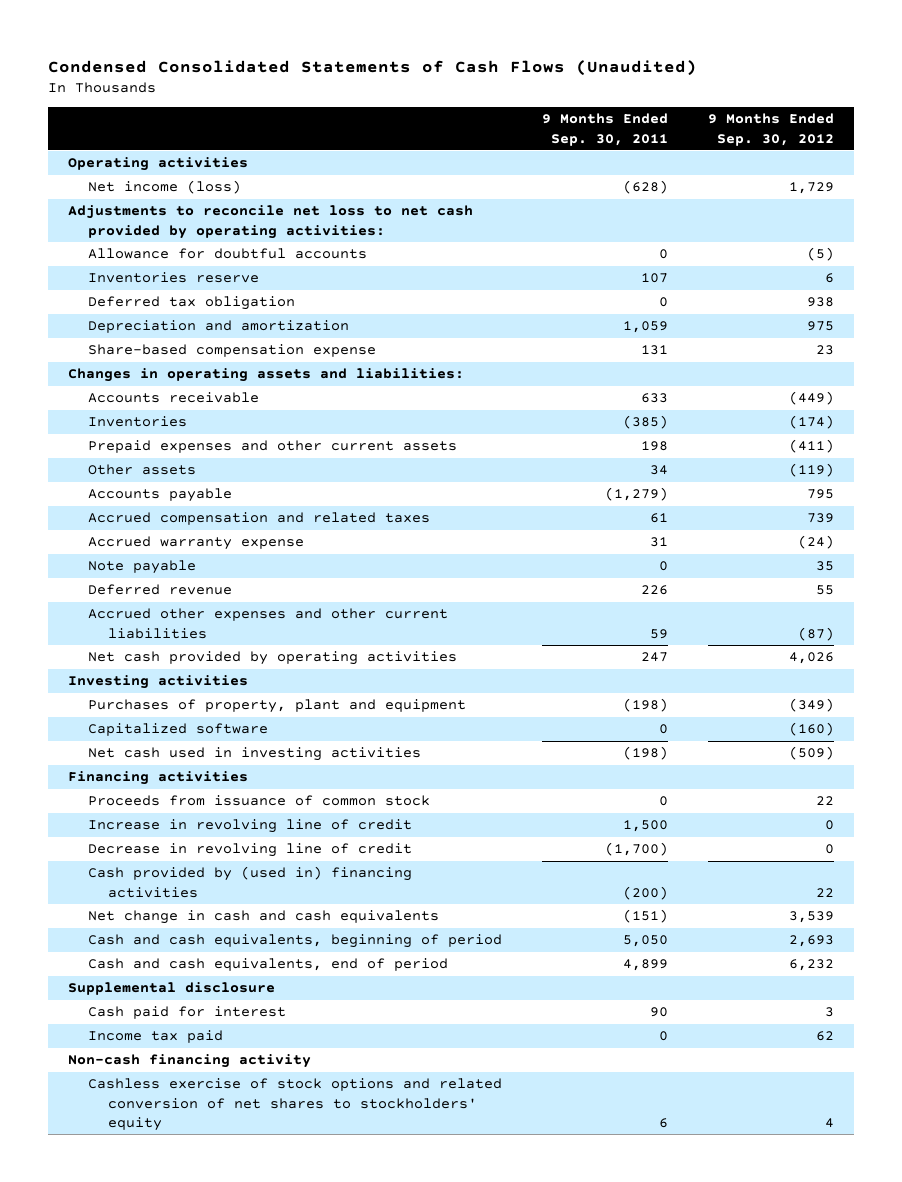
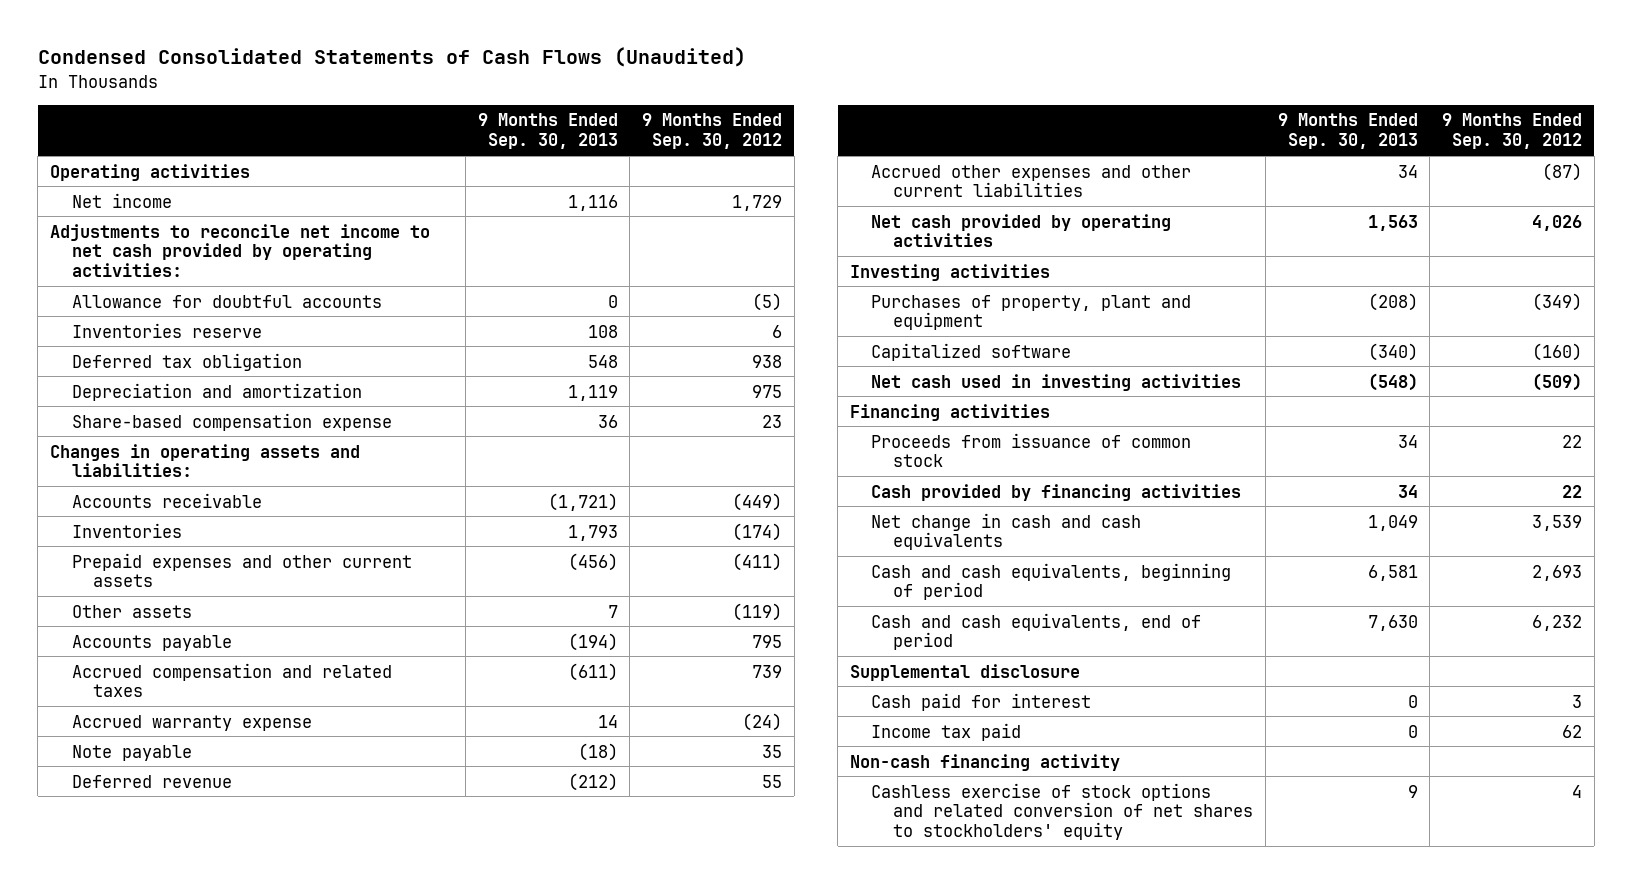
[542,113,669,146] 9 Months Ended Sep. 30, 2011 -> none
none -> [477,113,618,150] 9 Months Ended Sep. 30, 2013
[88,180,242,195] Net income (loss) -> [71,192,172,208] Net income
[68,205,474,239] Adjustments to reconcile net loss to net cash provided by operating activities: -> [49,223,430,278] Adjustments to reconcile net income to net cash provided by operating activities:
[88,819,413,834] Increase in revolving line of credit -> none
[88,843,413,858] Decrease in revolving line of credit -> none
[88,866,413,898] Cash provided by (used in) financing activities -> [871,483,1242,501] Cash provided by financing activities

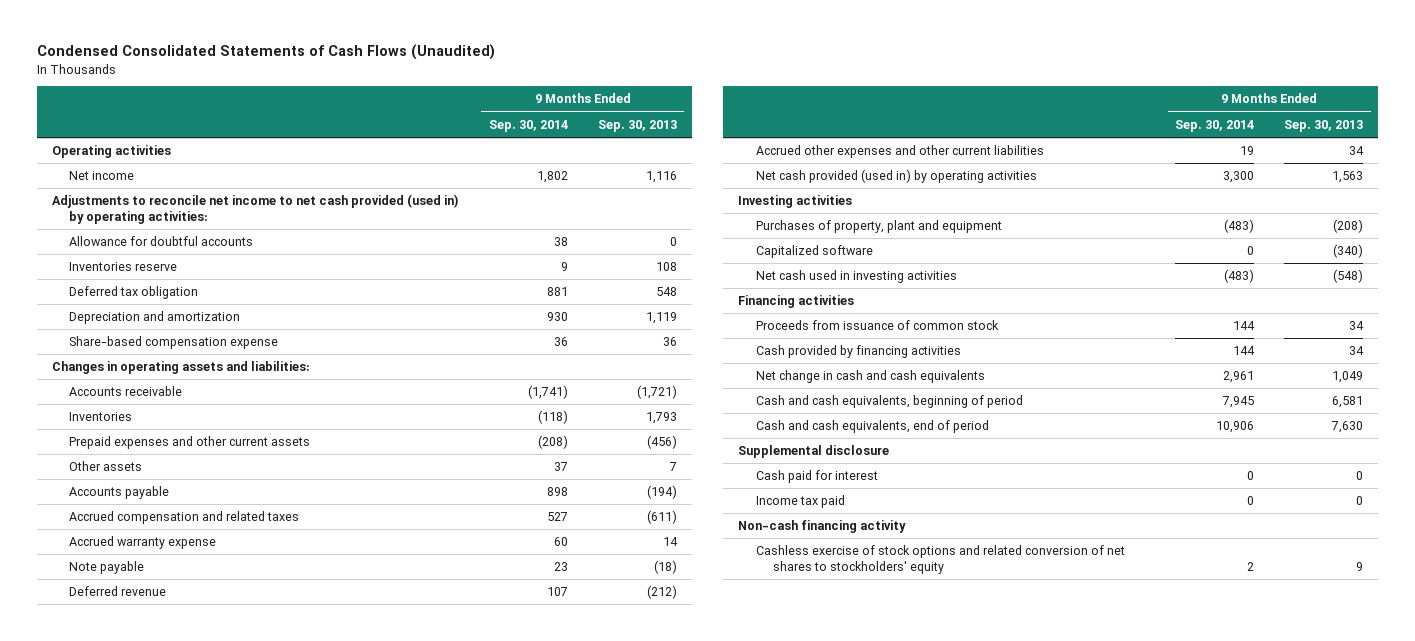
[642,113,783,150] 9 Months Ended Sep. 30, 2012 -> none
none -> [488,119,568,132] Sep. 30, 2014
[49,223,430,278] Adjustments to reconcile net income to net cash provided by operating activities: -> [51,194,459,224] Adjustments to reconcile net income to net cash provided (used in) by operating activities:
[871,213,1172,248] Net cash provided by operating activities -> [755,169,1037,184] Net cash provided (used in) by operating activities

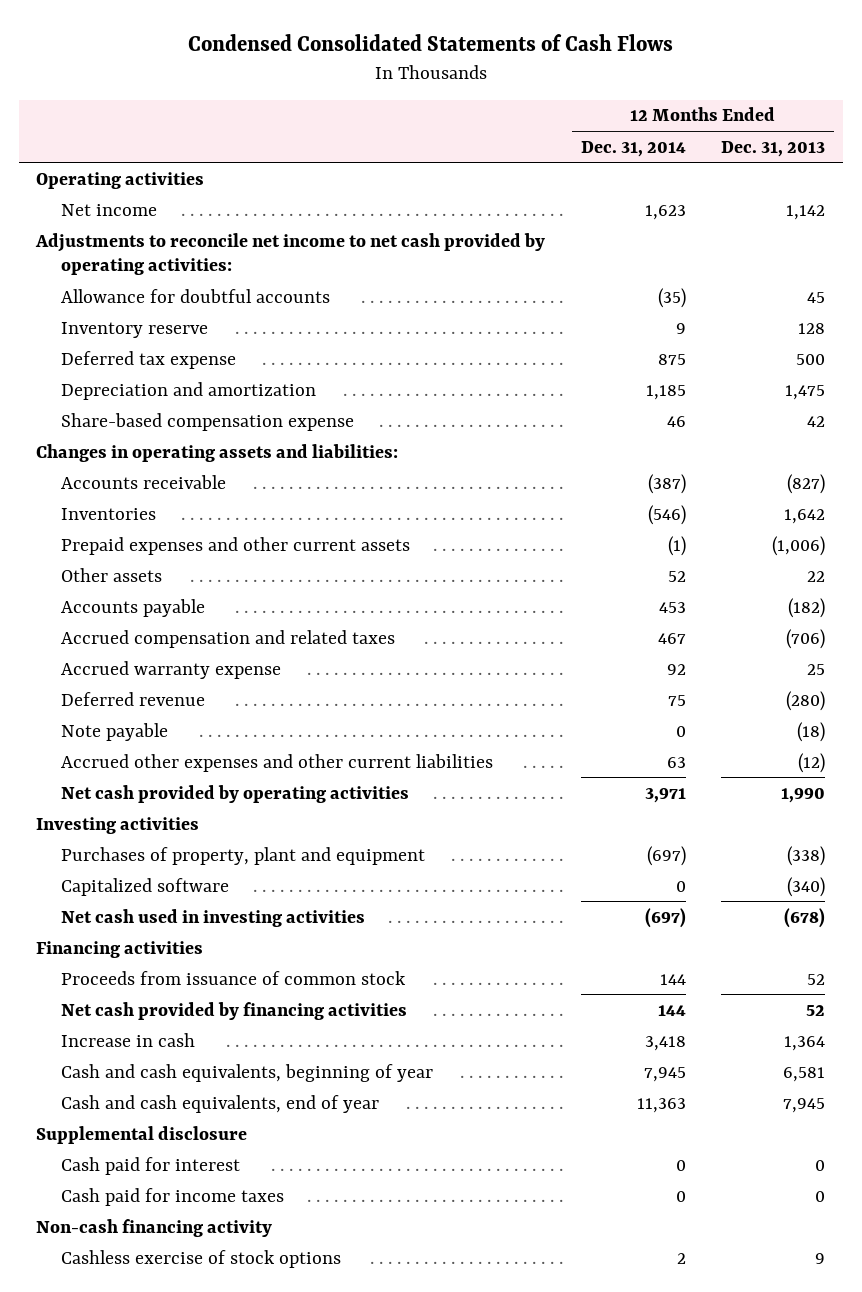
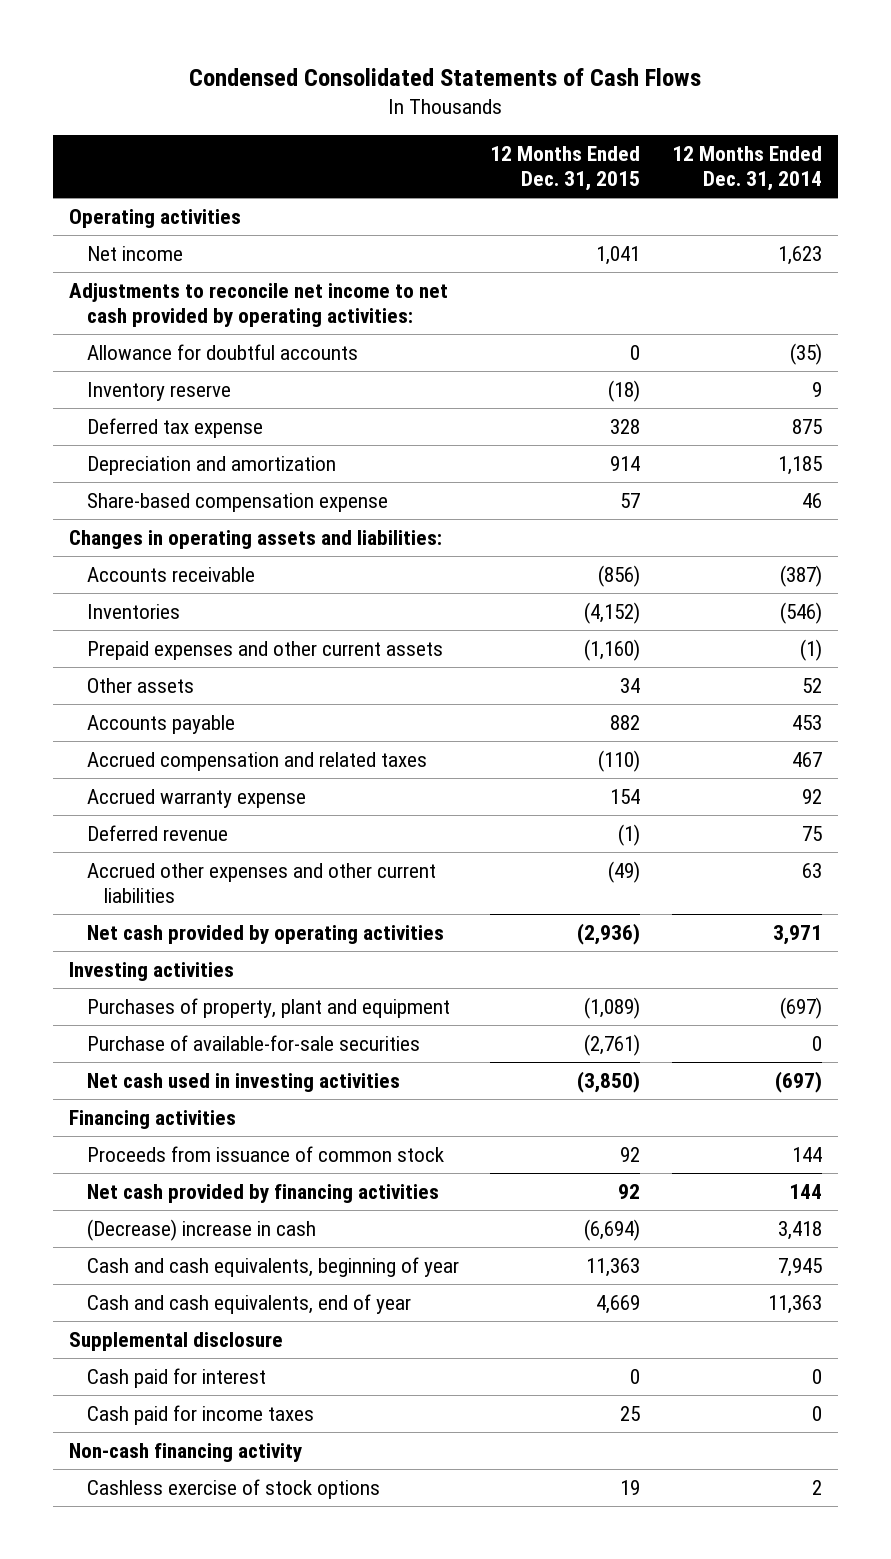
[721,140,826,157] Dec. 31, 2013 -> none
none -> [490,146,641,192] 12 Months Ended Dec. 31, 2015
[60,722,168,741] Note payable -> none
[60,877,229,896] Capitalized software -> none
none -> [86,1035,420,1052] Purchase of available-for-sale securities
[60,1032,195,1047] Increase in cash -> [86,1219,316,1242] (Decrease) increase in cash

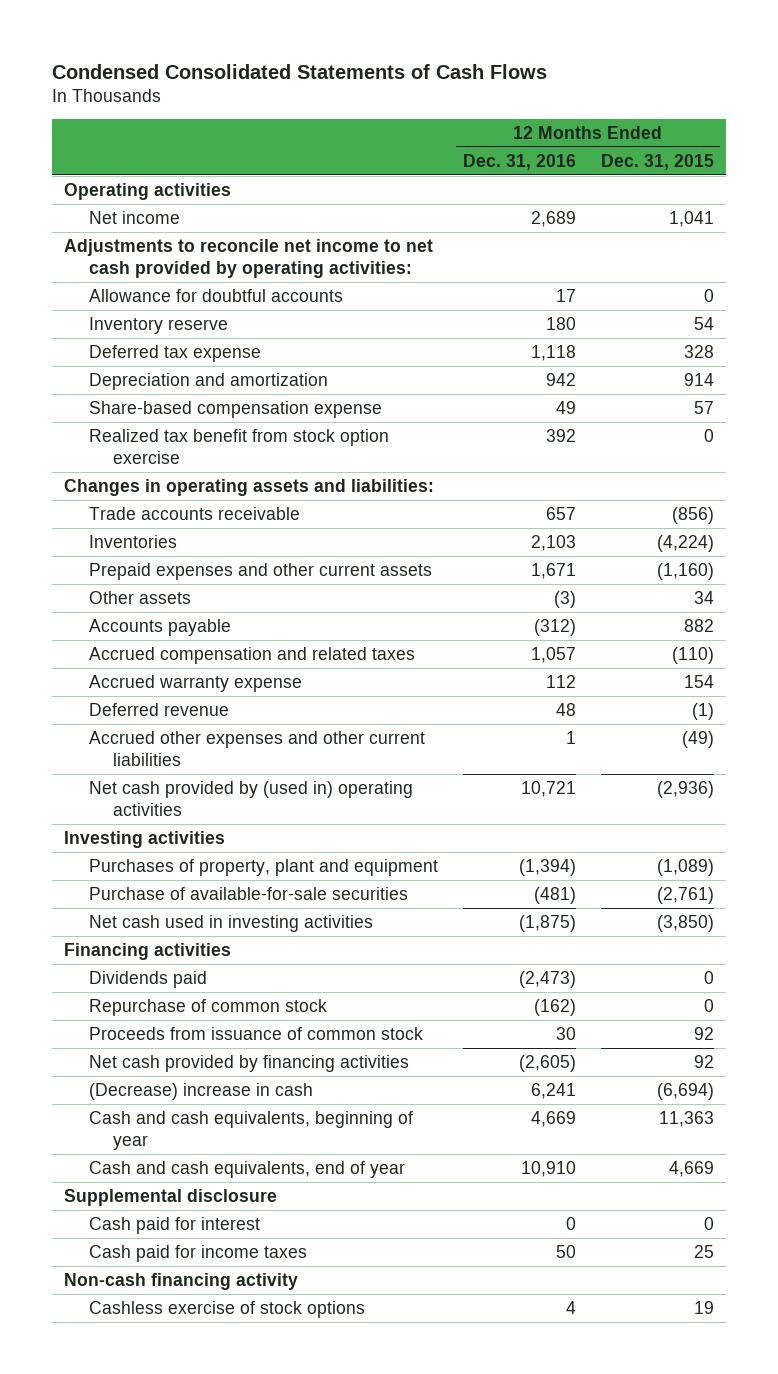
[672,146,823,192] 12 Months Ended Dec. 31, 2014 -> none
none -> [462,153,576,170] Dec. 31, 2016
[608,380,641,403] (18) -> [693,316,714,330] 54
none -> [88,428,389,465] Realized tax benefit from stock option exercise
[86,567,255,583] Accounts receivable -> [88,506,300,520] Trade accounts receivable
[584,602,641,625] (4,152) -> [656,534,714,552] (4,224)
[86,925,444,945] Net cash provided by operating activities -> [88,780,413,817] Net cash provided by (used in) operating activities
none -> [88,970,207,988] Dividends paid
none -> [88,998,327,1016] Repurchase of common stock

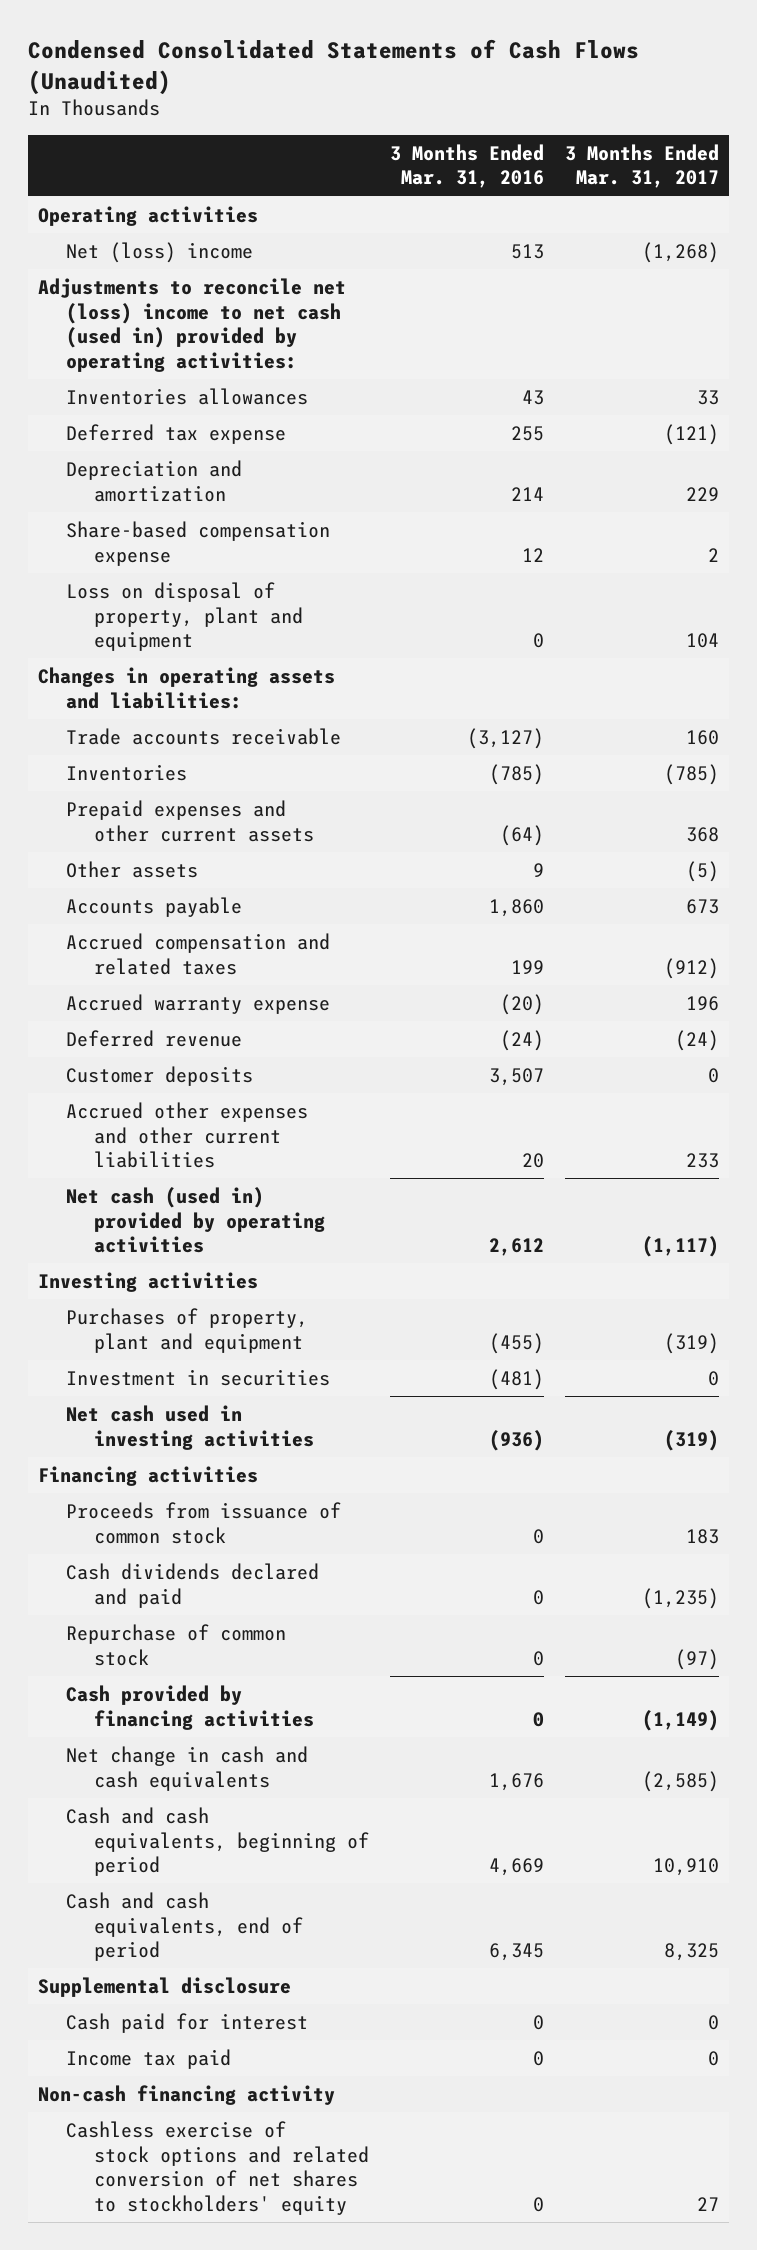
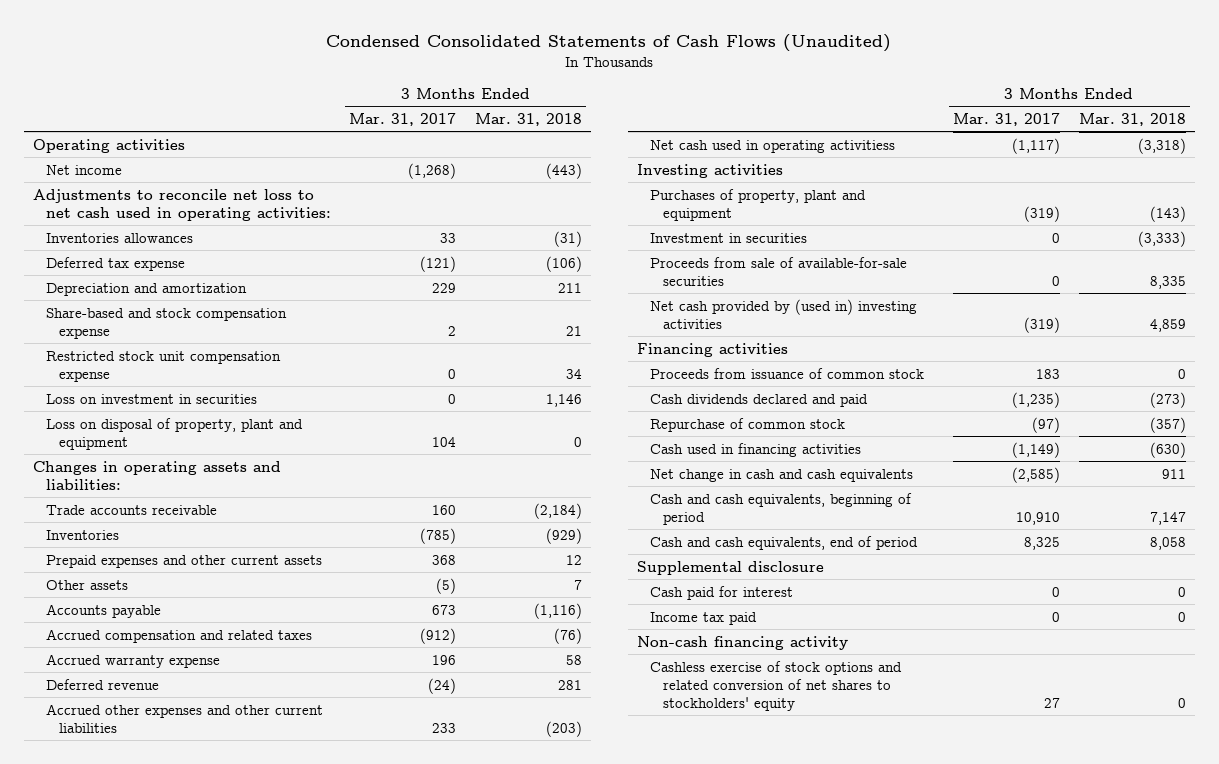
[390,143,545,189] 3 Months Ended Mar. 31, 2016 -> none
none -> [474,113,582,127] Mar. 31, 2018
[66,241,254,263] Net (loss) income -> [46,164,123,175] Net income
[38,277,347,372] Adjustments to reconcile net (loss) income to net cash (used in) provided by operating activities: -> [33,188,332,221] Adjustments to reconcile net loss to net cash used in operating activities:
[66,520,331,566] Share-based compensation expense -> [46,307,288,339] Share-based and stock compensation expense
none -> [46,350,282,382] Restricted stock unit compensation expense
none -> [46,393,258,404] Loss on investment in securities
[66,1065,254,1086] Customer deposits -> none
[66,1186,326,1254] Net cash (used in) provided by operating activities -> [649,139,895,153] Net cash used in operating activitiess
none -> [649,256,907,286] Proceeds from sale of available-for-sale securities
[66,1404,315,1450] Net cash used in investing activities -> [649,298,917,329] Net cash provided by (used in) investing activities
[66,1684,315,1730] Cash provided by financing activities -> [649,442,861,457] Cash used in financing activities

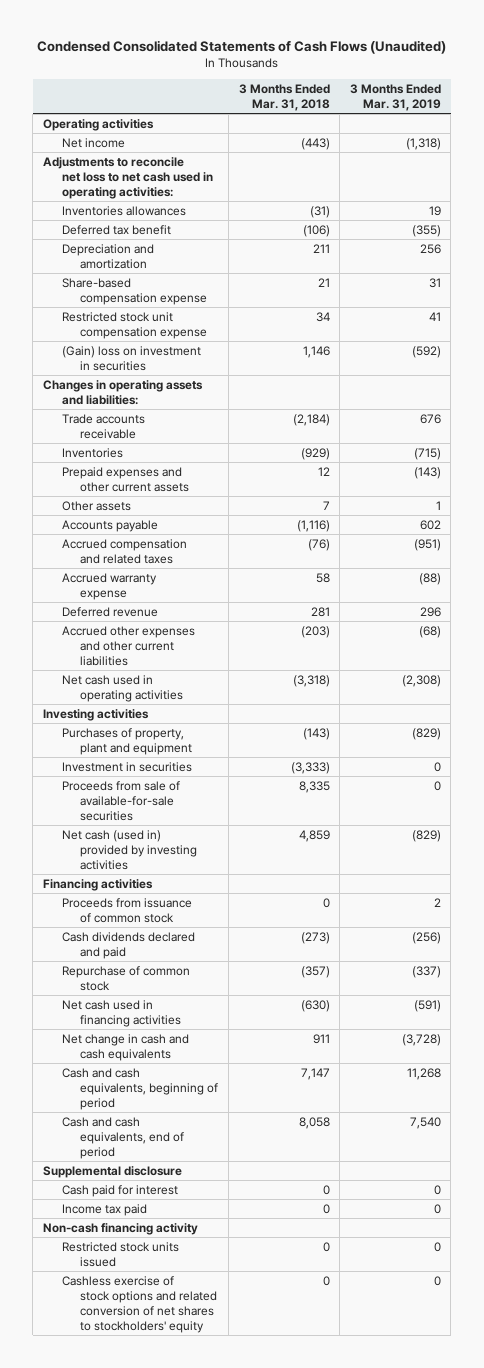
[349,113,457,127] Mar. 31, 2017 -> none
none -> [349,83,441,111] 3 Months Ended Mar. 31, 2019
[46,256,186,271] Deferred tax expense -> [61,224,171,235] Deferred tax benefit
[46,307,288,339] Share-based and stock compensation expense -> [61,277,208,305] Share-based compensation expense
[46,417,304,450] Loss on disposal of property, plant and equipment -> none
[46,393,258,404] Loss on investment in securities -> [61,345,201,371] (Gain) loss on investment in securities
[649,139,895,153] Net cash used in operating activitiess -> [61,674,184,702] Net cash used in operating activities
[649,298,917,329] Net cash provided by (used in) investing activities -> [61,829,198,870] Net cash (used in) provided by investing activities
[649,442,861,457] Cash used in financing activities -> [61,999,182,1027] Net cash used in financing activities
none -> [61,1241,179,1267] Restricted stock units issued

